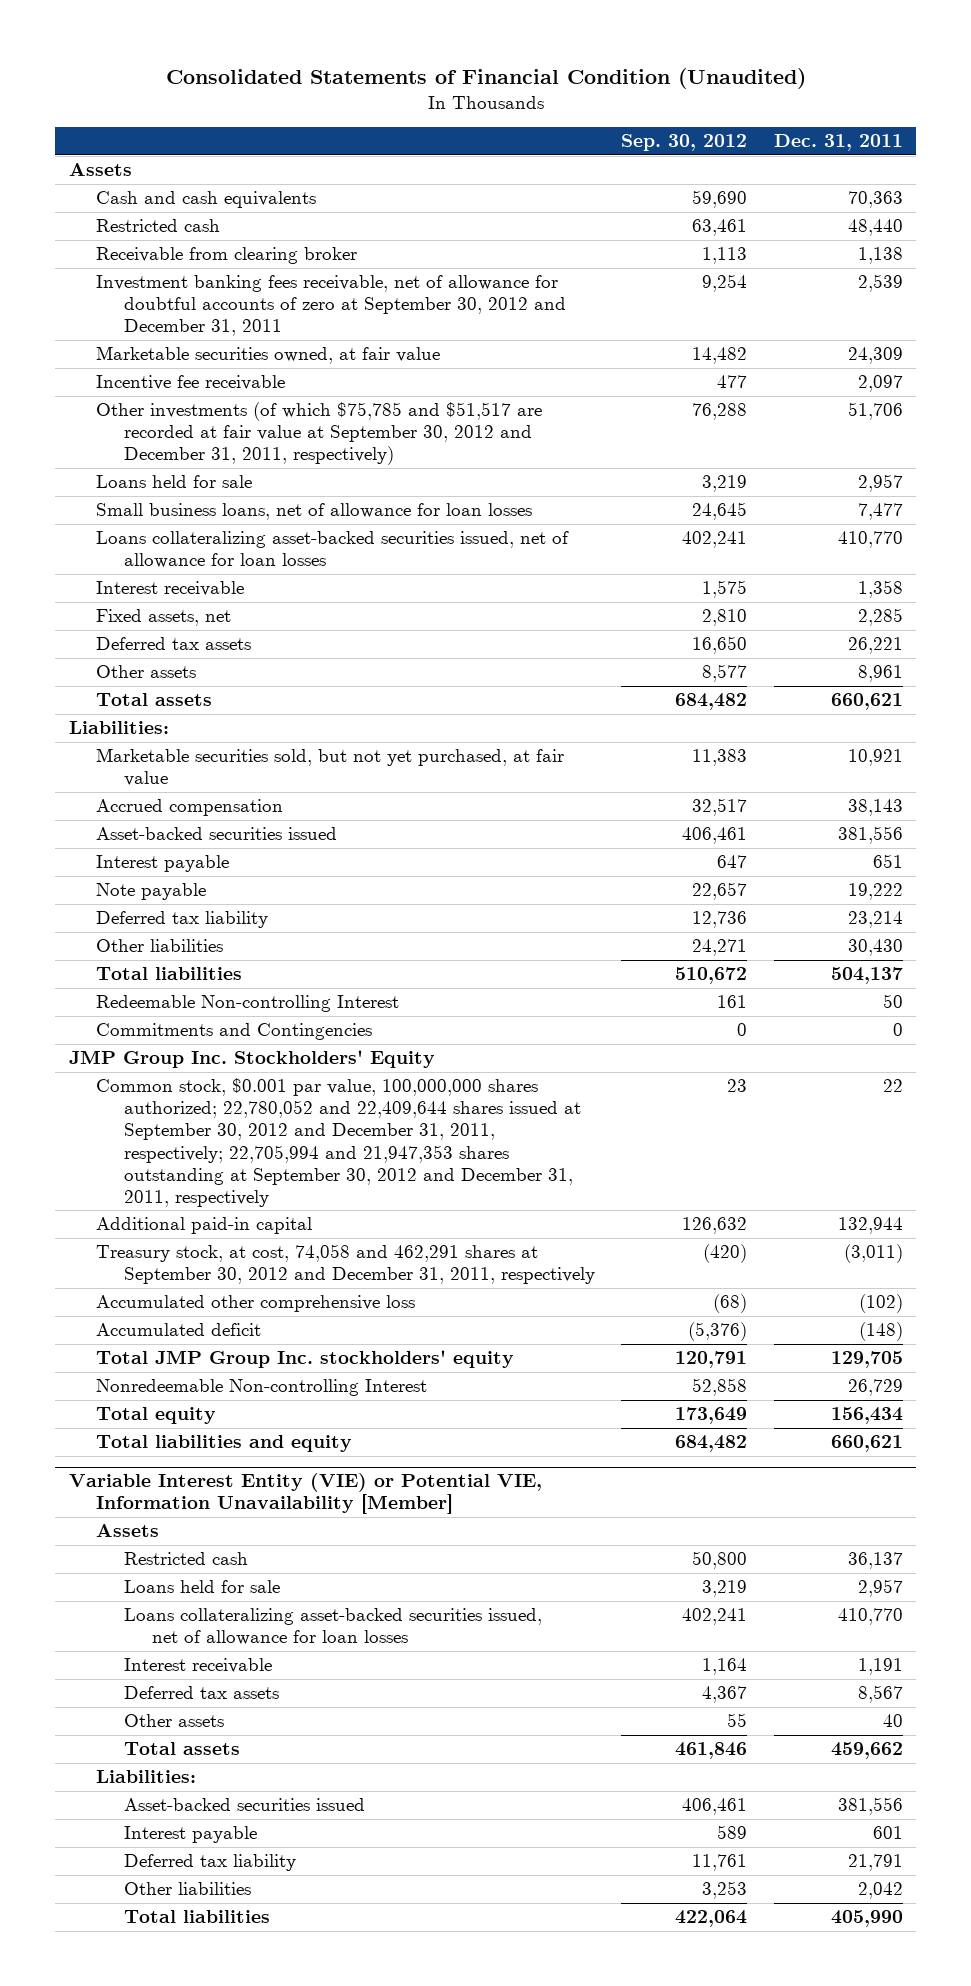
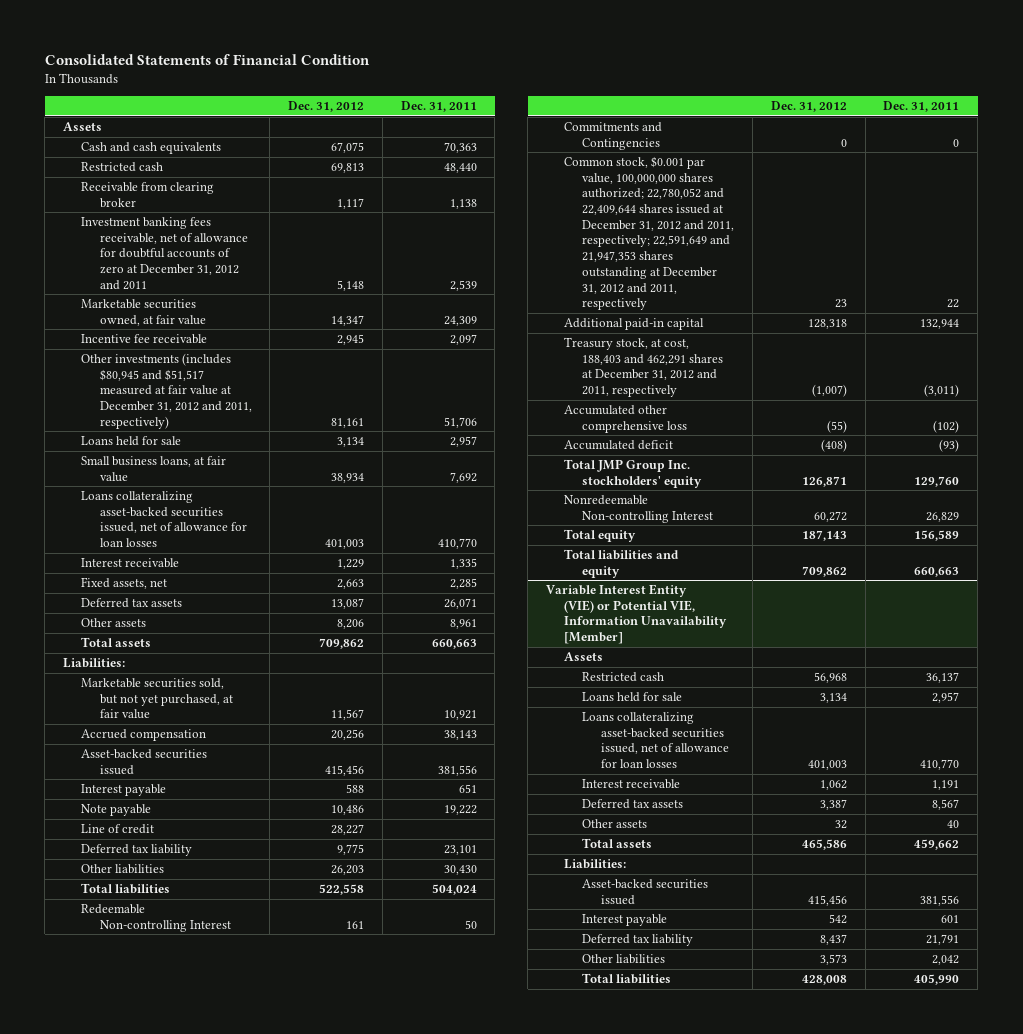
[165,67,806,89] Consolidated Statements of Financial Condition (Unaudited) -> [44,54,370,66] Consolidated Statements of Financial Condition
[621,134,748,152] Sep. 30, 2012 -> none
none -> [288,101,365,113] Dec. 31, 2012
[96,275,567,337] Investment banking fees receivable, net of allowance for doubtful accounts of zero at September 30, 2012 and December 31, 2011 -> [81,217,248,290] Investment banking fees receivable, net of allowance for doubtful accounts of zero at December 31, 2012 and 2011
[96,402,543,466] Other investments (of which $75,785 and $51,517 are recorded at fair value at September 30, 2012 and December 31, 2011, respectively) -> [81,353,252,429] Other investments (includes $80,945 and $51,517 measured at fair value at December 31, 2012 and 2011, respectively)
[96,503,533,521] Small business loans, net of allowance for loan losses -> [81,456,227,482] Small business loans, at fair value
[857,503,903,521] 7,477 -> [449,471,477,483] 7,692
[857,580,903,599] 1,358 -> [449,558,477,570] 1,335
[847,637,903,655] 26,221 -> [443,598,477,610] 26,071
[830,693,903,711] 660,621 -> [431,639,477,650] 660,663
none -> [81,824,155,835] Line of credit
[847,911,903,929] 23,214 -> [443,845,477,856] 23,101
[830,967,903,985] 504,137 -> [431,884,477,896] 504,024
[68,1050,435,1069] JMP Group Inc. Stockholders' Equity -> none
[96,1078,582,1207] Common stock, $0.001 par value, 100,000,000 shares authorized; 22,780,052 and 22,409,644 shares issued at September 30, 2012 and December 31, 2011, respectively; 22,705,994 and 21,947,353 shares outstanding at September 30, 2012 and December 31, 2011, respectively -> [564,156,735,311] Common stock, $0.001 par value, 100,000,000 shares authorized; 22,780,052 and 22,409,644 shares issued at December 31, 2012 and 2011, respectively; 22,591,649 and 21,947,353 shares outstanding at December 31, 2012 and 2011, respectively
[96,1244,596,1285] Treasury stock, at cost, 74,058 and 462,291 shares at September 30, 2012 and December 31, 2011, respectively -> [564,337,724,398] Treasury stock, at cost, 188,403 and 462,291 shares at December 31, 2012 and 2011, respectively
[858,1322,903,1342] (148) -> [939,439,960,453] (93)
[830,1351,903,1369] 129,705 -> [914,475,960,487] 129,760
[847,1379,903,1397] 26,729 -> [926,511,960,522] 26,829
[830,1407,903,1425] 156,434 -> [914,530,960,542] 156,589
[830,1435,903,1453] 660,621 -> [914,566,960,577] 660,663

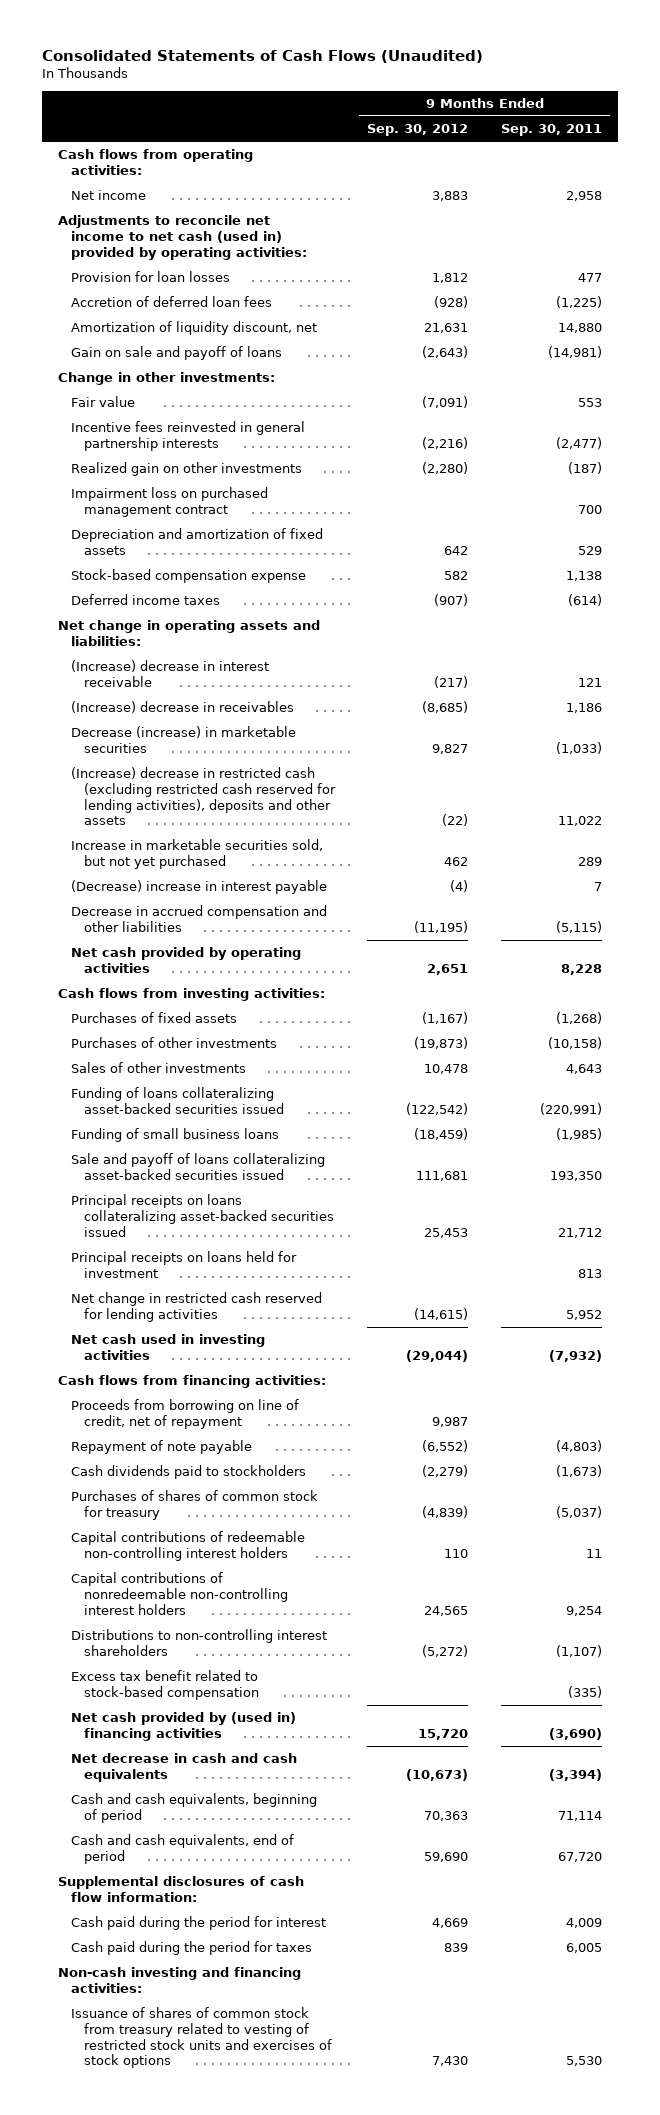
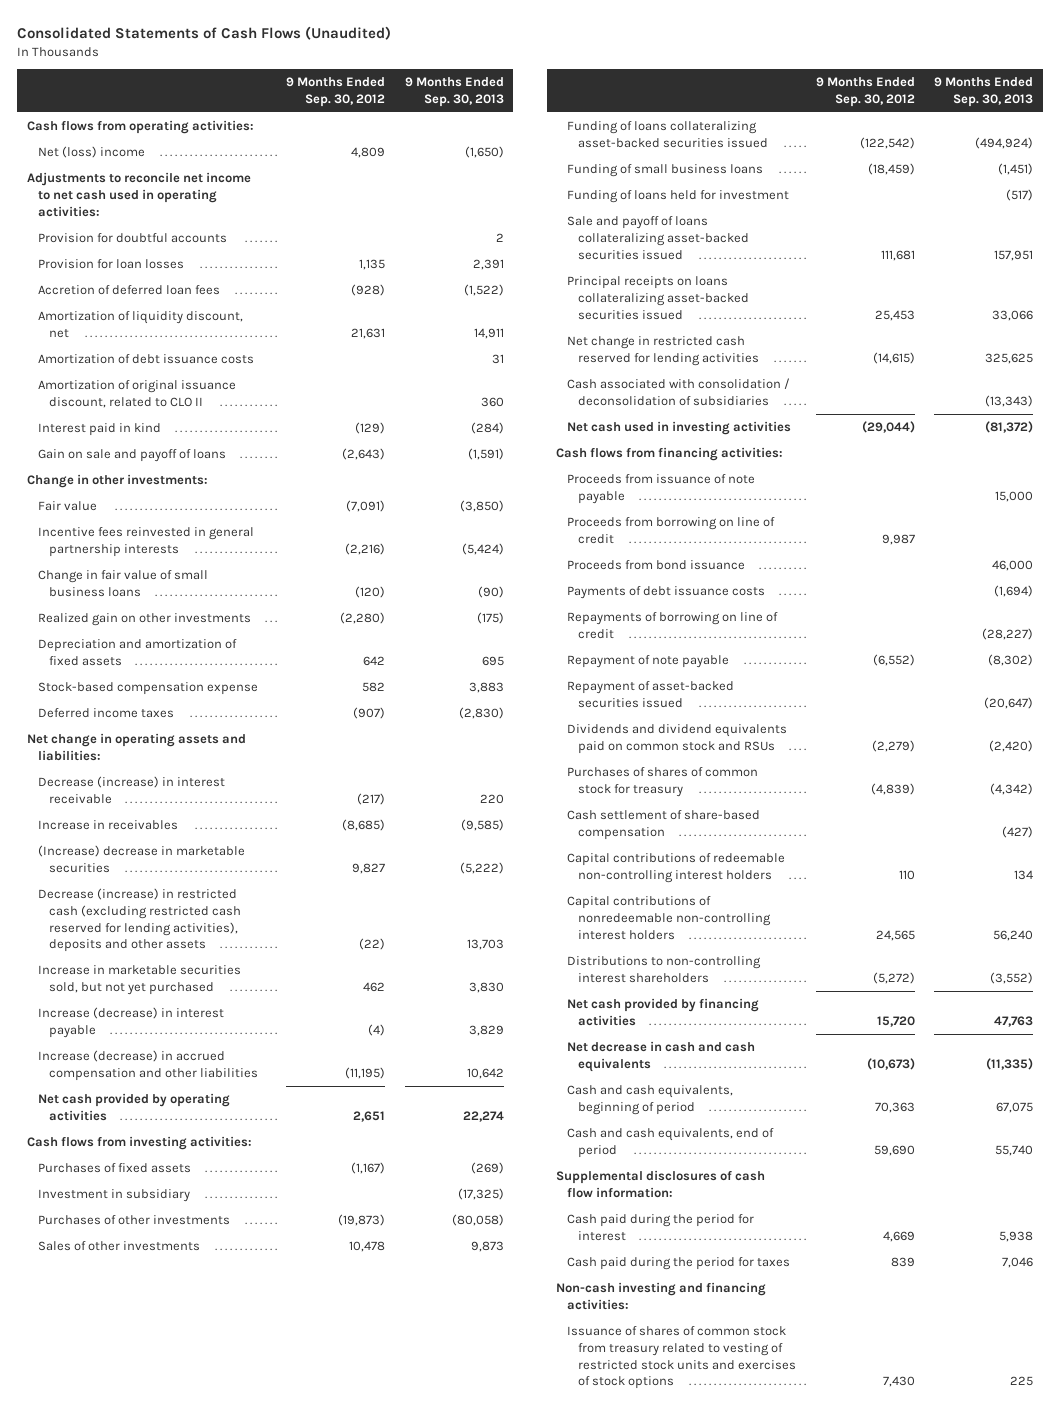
[501,124,603,137] Sep. 30, 2011 -> none
none -> [404,77,504,107] 9 Months Ended Sep. 30, 2013
[71,190,147,201] Net income -> [38,146,146,159] Net (loss) income
[432,191,469,202] 3,883 -> [351,147,386,159] 4,809
[58,215,308,260] Adjustments to reconcile net income to net cash (used in) provided by operating activities: -> [27,172,252,217] Adjustments to reconcile net income to net cash used in operating activities:
none -> [38,233,228,244] Provision for doubtful accounts
[432,273,469,284] 1,812 -> [359,259,386,271] 1,135
none -> [38,354,255,365] Amortization of debt issuance costs
none -> [38,380,237,408] Amortization of original issuance discount, related to CLO II
none -> [38,423,162,437] Interest paid in kind
none -> [38,570,209,597] Change in fair value of small business loans
[71,487,269,517] Impairment loss on purchased management contract -> none
[71,660,270,687] (Increase) decrease in interest receivable -> [38,776,226,804] Decrease (increase) in interest receivable
[71,701,295,714] (Increase) decrease in receivables -> [38,820,179,831] Increase in receivables
[71,726,297,753] Decrease (increase) in marketable securities -> [38,845,246,873] (Increase) decrease in marketable securities
[71,767,336,826] (Increase) decrease in restricted cash (excluding restricted cash reserved for lending activities), deposits and other assets -> [38,888,242,953] Decrease (increase) in restricted cash (excluding restricted cash reserved for lending activities), deposits and other assets
[71,880,328,895] (Decrease) increase in interest payable -> [38,1007,225,1038] Increase (decrease) in interest payable
[71,905,328,932] Decrease in accrued compensation and other liabilities -> [38,1050,259,1081] Increase (decrease) in accrued compensation and other liabilities
none -> [38,1189,191,1203] Investment in subsidiary
none -> [567,190,790,204] Funding of loans held for investment
[71,1251,298,1278] Principal receipts on loans held for investment -> none
none -> [567,378,791,406] Cash associated with consolidation / deconsolidation of subsidiaries
none -> [567,474,756,504] Proceeds from issuance of note payable
[71,1399,300,1429] Proceeds from borrowing on line of credit, net of repayment -> [567,517,776,544] Proceeds from borrowing on line of credit
none -> [567,560,746,571] Proceeds from bond issuance
none -> [567,586,766,600] Payments of debt issuance costs
none -> [567,612,779,639] Repayments of borrowing on line of credit
none -> [567,681,735,708] Repayment of asset-backed securities issued
[71,1465,307,1480] Cash dividends paid to stockholders -> [567,724,788,754] Dividends and dividend equivalents paid on common stock and RSUs
none -> [567,810,761,840] Cash settlement of share-based compensation
[71,1670,259,1700] Excess tax benefit related to stock-based compensation -> none
[71,1712,297,1741] Net cash provided by (used in) financing activities -> [567,998,760,1026] Net cash provided by financing activities

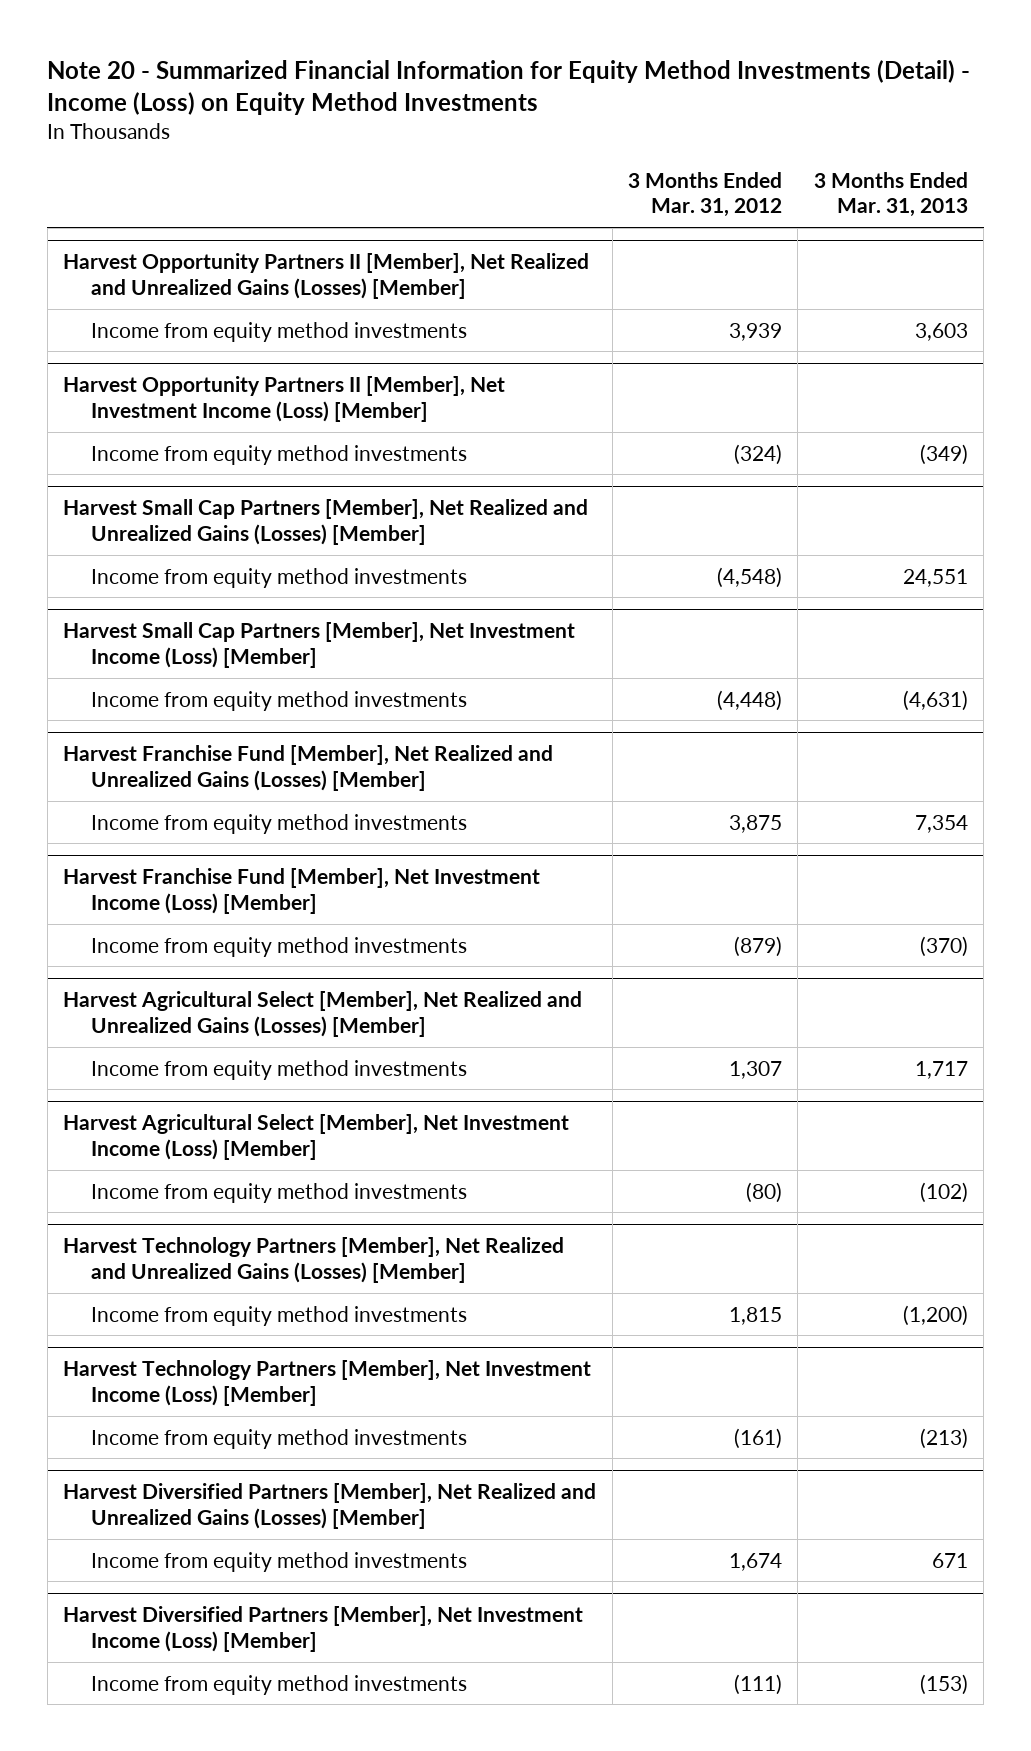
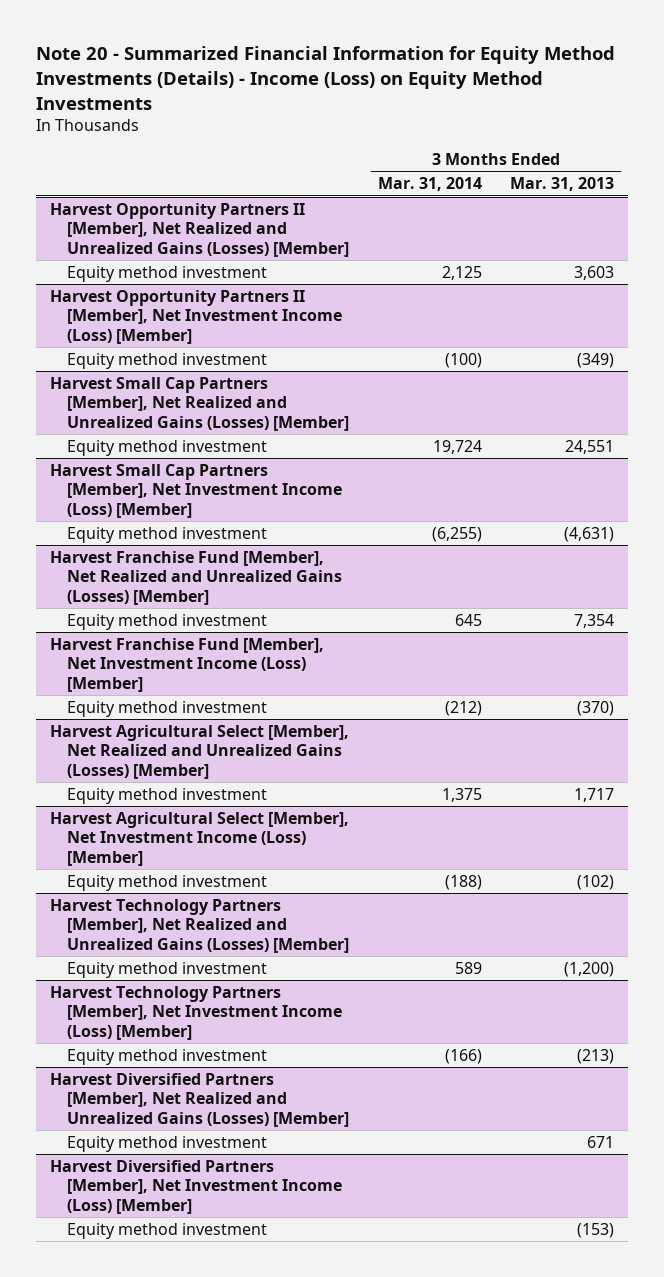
[47,60,971,115] Note 20 - Summarized Financial Information for Equity Method Investments (Detail) - Income (Loss) on Equity Method Investments -> [35,46,615,110] Note 20 - Summarized Financial Information for Equity Method Investments (Details) - Income (Loss) on Equity Method Investments
[627,171,782,218] 3 Months Ended Mar. 31, 2012 -> none
none -> [377,177,482,192] Mar. 31, 2014
[90,321,467,342] Income from equity method investments -> [67,265,268,282] Equity method investment
[90,444,467,465] Income from equity method investments -> [67,352,268,369] Equity method investment
[90,567,467,588] Income from equity method investments -> [67,439,268,456] Equity method investment
[90,690,467,711] Income from equity method investments -> [67,526,268,543] Equity method investment
[90,813,467,834] Income from equity method investments -> [67,613,268,630] Equity method investment
[90,936,467,957] Income from equity method investments -> [67,700,268,717] Equity method investment
[90,1059,467,1080] Income from equity method investments -> [67,787,268,804] Equity method investment
[90,1182,467,1203] Income from equity method investments -> [67,874,268,891] Equity method investment
[90,1305,467,1326] Income from equity method investments -> [67,961,268,978] Equity method investment
[90,1428,467,1449] Income from equity method investments -> [67,1048,268,1065] Equity method investment
[90,1551,467,1572] Income from equity method investments -> [67,1135,268,1152] Equity method investment
[90,1674,467,1695] Income from equity method investments -> [67,1222,268,1239] Equity method investment

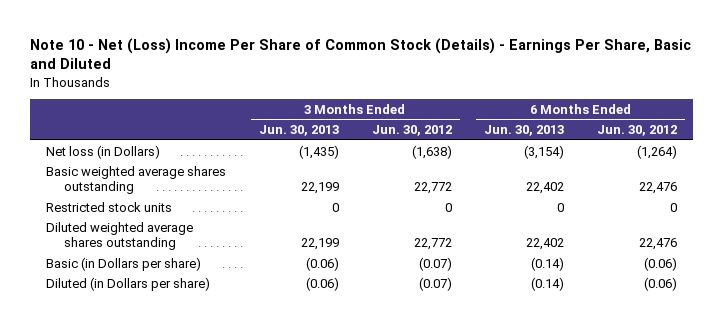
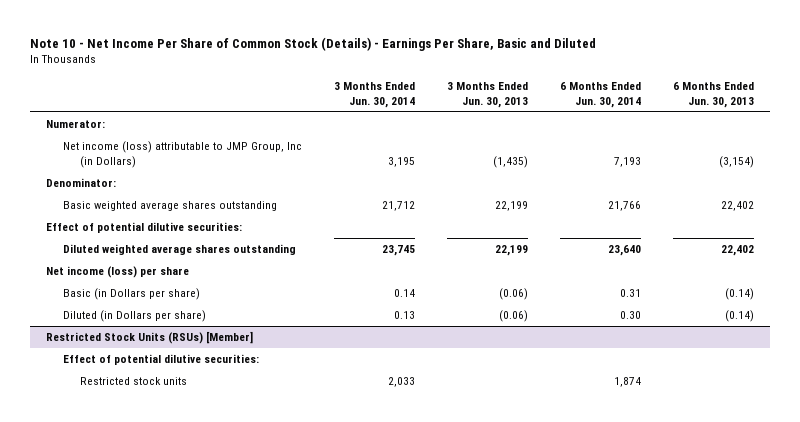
[29,37,691,70] Note 10 - Net (Loss) Income Per Share of Common Stock (Details) - Earnings Per Share, Basic and Diluted -> [29,36,596,51] Note 10 - Net Income Per Share of Common Stock (Details) - Earnings Per Share, Basic and Diluted
[371,125,452,137] Jun. 30, 2012 -> none
[596,125,677,137] Jun. 30, 2012 -> none
none -> [333,81,415,108] 3 Months Ended Jun. 30, 2014
none -> [559,81,641,108] 6 Months Ended Jun. 30, 2014
none -> [45,120,105,129] Numerator:
[46,144,161,159] Net loss (in Dollars) -> [63,141,303,169] Net income (loss) attributable to JMP Group, Inc (in Dollars)
none -> [45,178,116,188] Denominator:
[46,201,173,212] Restricted stock units -> none
none -> [45,222,242,234] Effect of potential dilutive securities:
none -> [45,266,189,279] Net income (loss) per share
none -> [45,331,253,345] Restricted Stock Units (RSUs) [Member]
none -> [63,354,260,366] Effect of potential dilutive securities:
none -> [80,377,188,386] Restricted stock units

